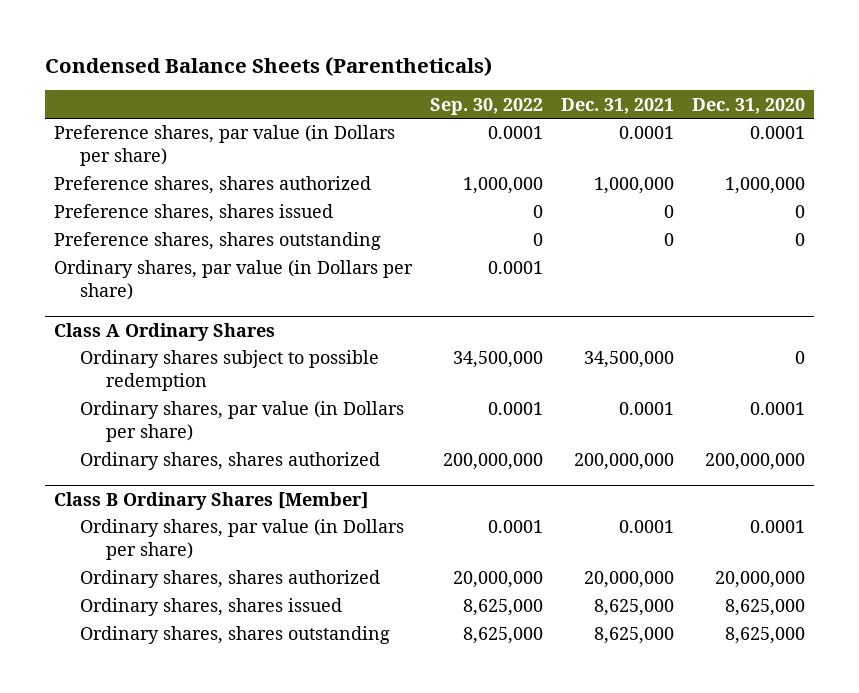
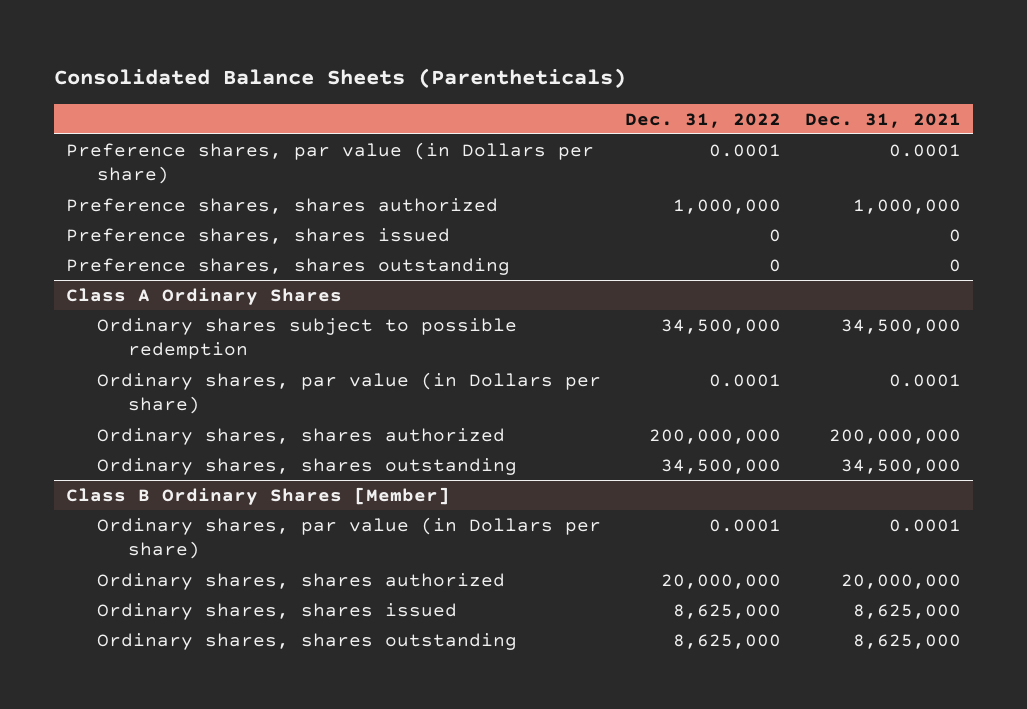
[44,56,492,76] Condensed Balance Sheets (Parentheticals) -> [53,68,626,89] Consolidated Balance Sheets (Parentheticals)
[429,97,543,115] Sep. 30, 2022 -> none
[691,97,805,114] Dec. 31, 2020 -> none
none -> [624,112,781,128] Dec. 31, 2022
[53,260,413,301] Ordinary shares, par value (in Dollars per share) -> none
none -> [96,457,517,475] Ordinary shares, shares outstanding

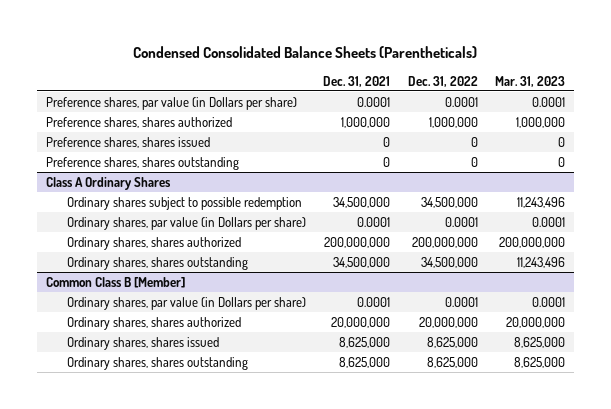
[53,68,626,89] Consolidated Balance Sheets (Parentheticals) -> [133,45,478,58] Condensed Consolidated Balance Sheets (Parentheticals)
none -> [494,75,565,87] Mar. 31, 2023
[65,486,450,505] Class B Ordinary Shares [Member] -> [46,276,186,288] Common Class B [Member]

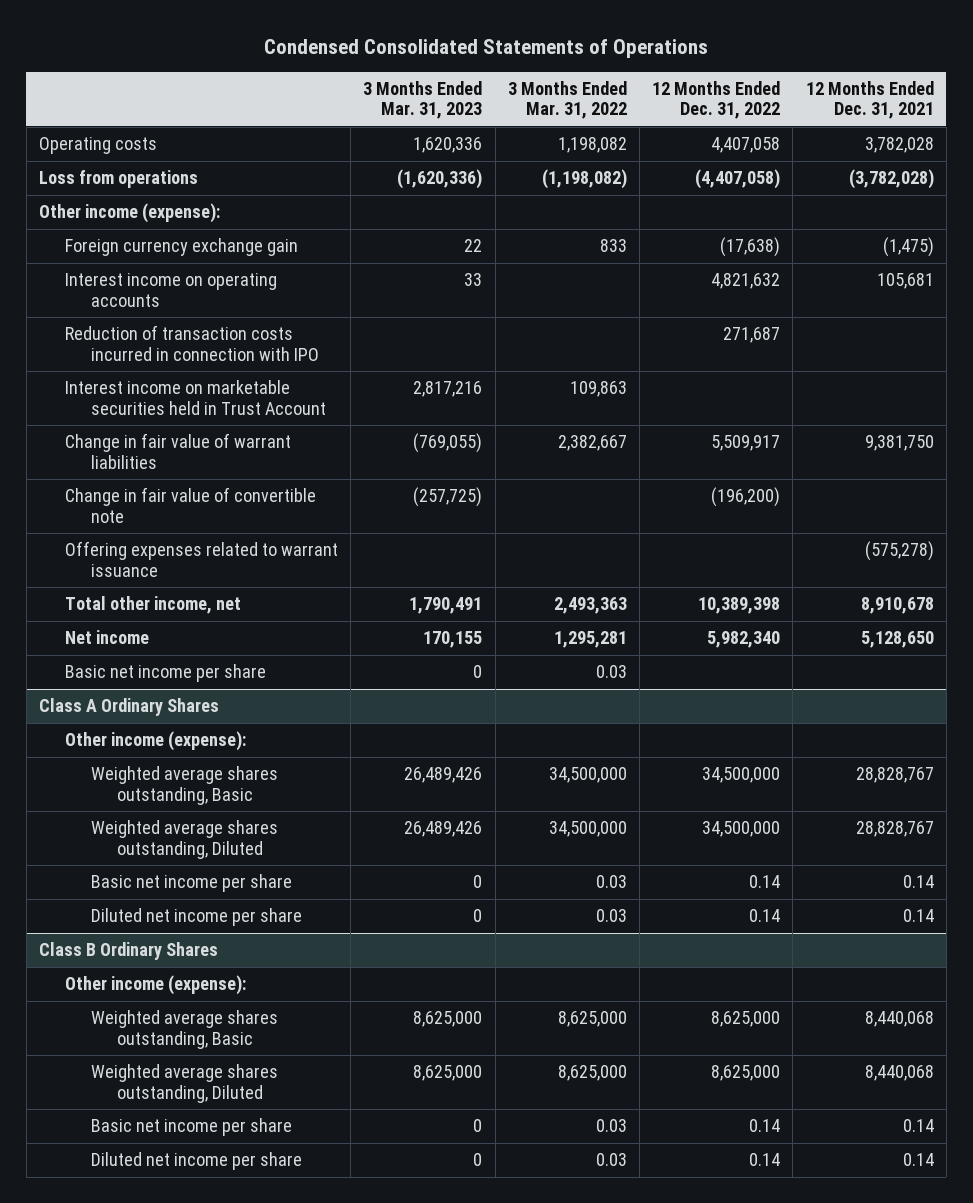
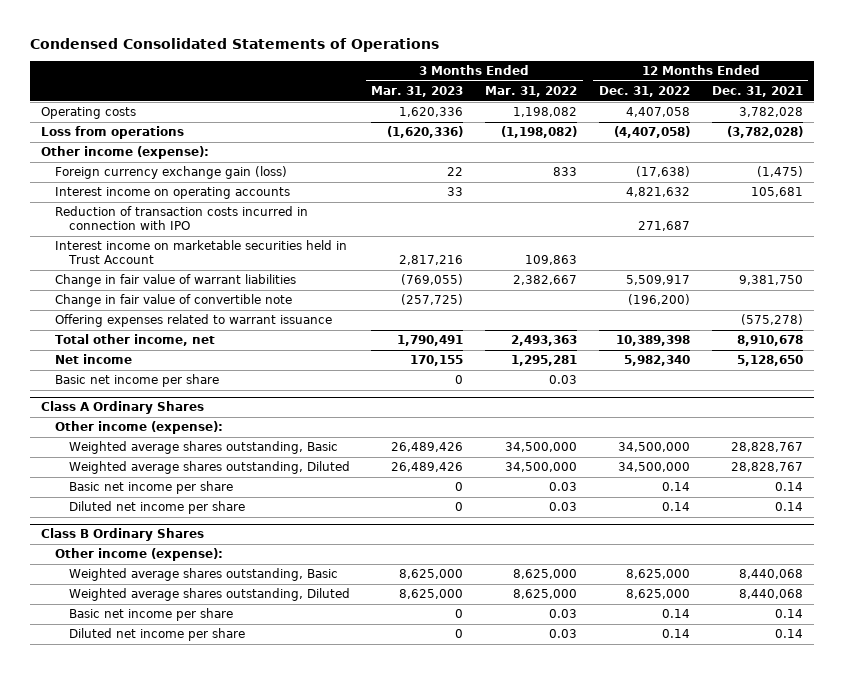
[65,238,299,257] Foreign currency exchange gain -> [54,166,287,180] Foreign currency exchange gain (loss)

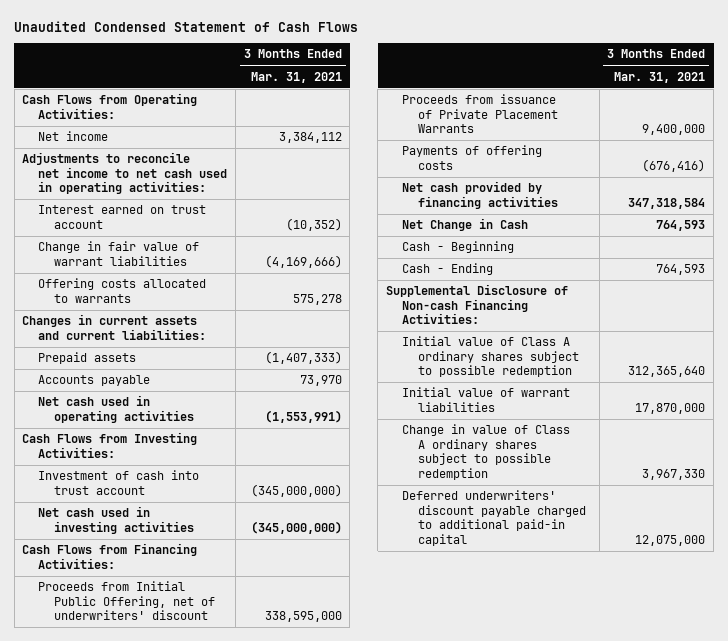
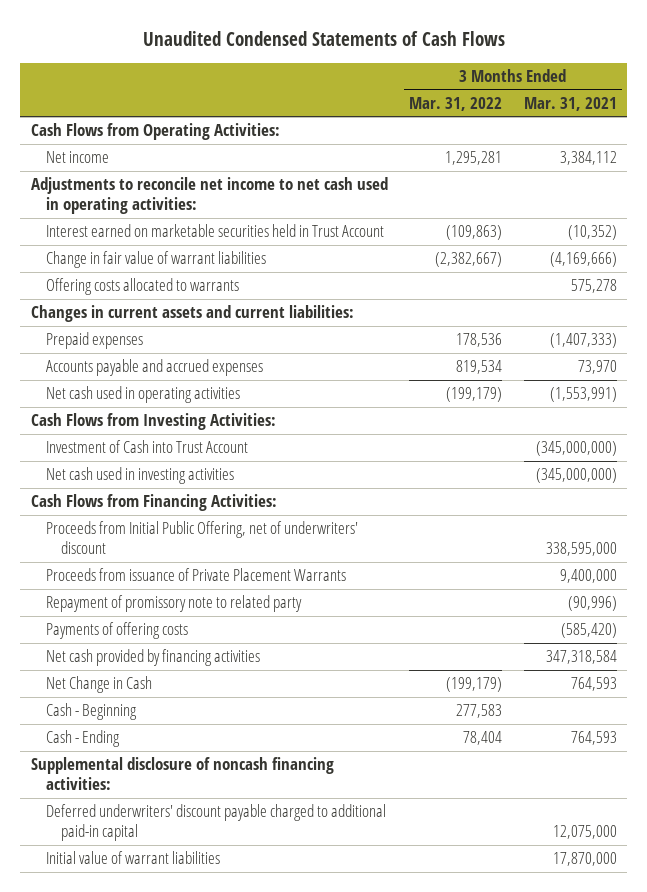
[14,20,359,32] Unaudited Condensed Statement of Cash Flows -> [142,31,505,47] Unaudited Condensed Statements of Cash Flows
none -> [409,96,503,111] Mar. 31, 2022
[38,205,207,229] Interest earned on trust account -> [45,224,384,238] Interest earned on marketable securities held in Trust Account
[38,352,137,365] Prepaid assets -> [45,332,143,350] Prepaid expenses
[38,375,151,387] Accounts payable -> [45,359,263,377] Accounts payable and accrued expenses
[38,470,200,495] Investment of cash into trust account -> [45,440,248,454] Investment of Cash into Trust Account
none -> [45,595,302,613] Repayment of promissory note to related party
[642,158,706,172] (676,416) -> [560,623,617,639] (585,420)
[402,336,580,378] Initial value of Class A ordinary shares subject to possible redemption -> none
[402,424,571,480] Change in value of Class A ordinary shares subject to possible redemption -> none
[386,284,569,325] Supplemental Disclosure of Non-cash Financing Activities: -> [30,757,334,791] Supplemental disclosure of noncash financing activities:
[402,387,571,412] Initial value of warrant liabilities -> [45,851,220,865] Initial value of warrant liabilities

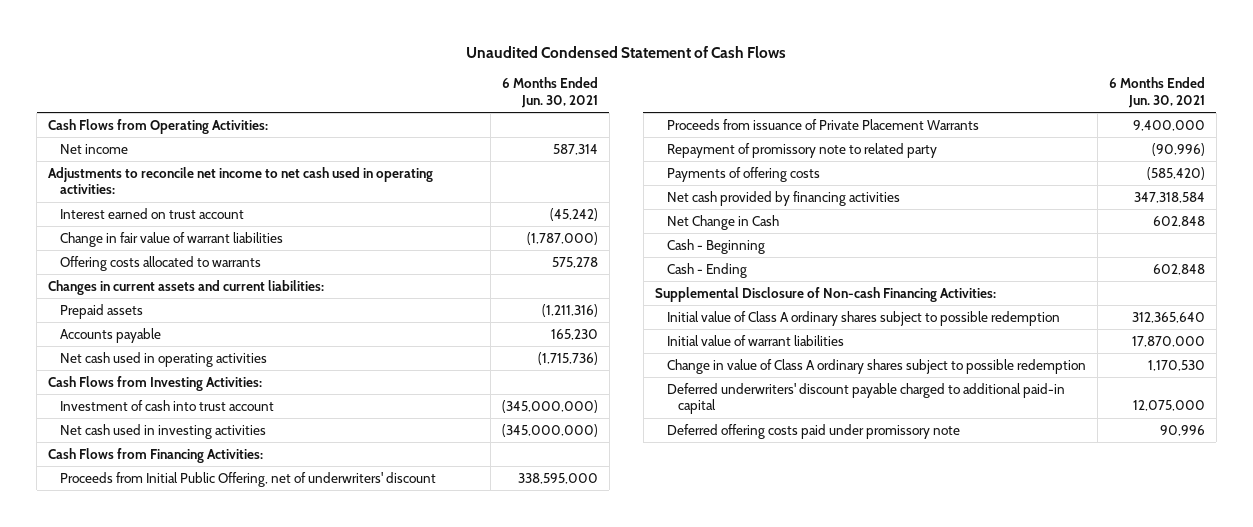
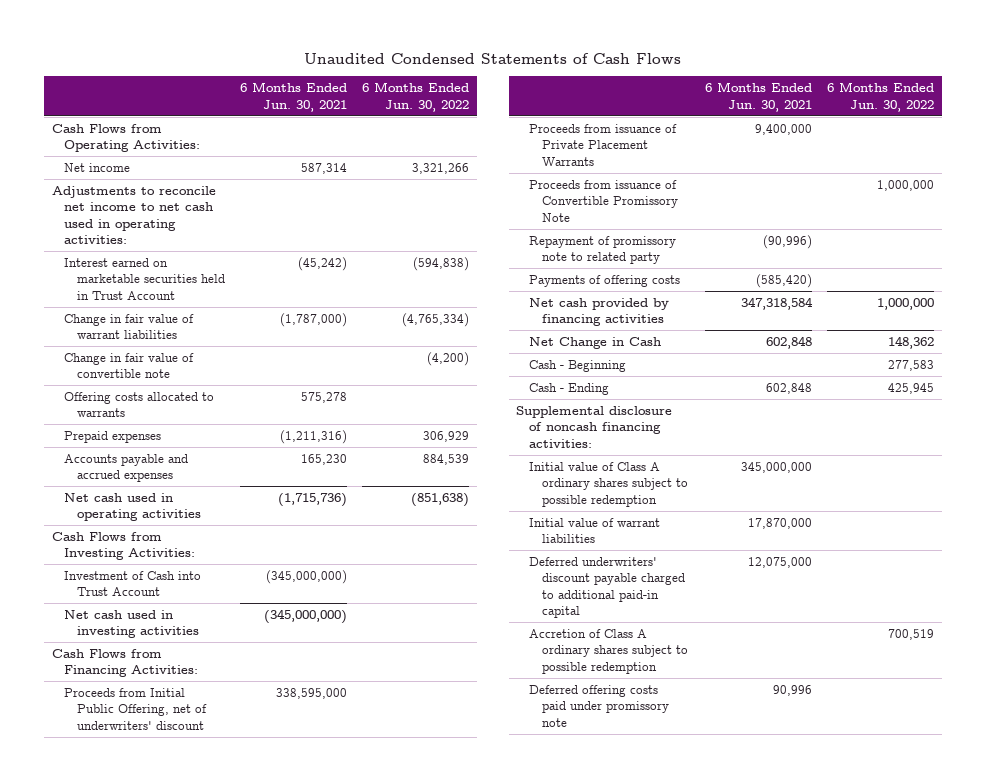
[466,45,787,58] Unaudited Condensed Statement of Cash Flows -> [303,52,681,64] Unaudited Condensed Statements of Cash Flows
none -> [362,82,470,112] 6 Months Ended Jun. 30, 2022
[59,207,244,219] Interest earned on trust account -> [64,257,226,300] Interest earned on marketable securities held in Trust Account
none -> [64,352,195,379] Change in fair value of convertible note
[48,279,325,295] Changes in current assets and current liabilities: -> none
[59,303,143,319] Prepaid assets -> [64,430,162,443] Prepaid expenses
[59,327,161,343] Accounts payable -> [64,453,189,483] Accounts payable and accrued expenses
[59,399,274,411] Investment of cash into trust account -> [64,570,202,597] Investment of Cash into Trust Account
none -> [528,179,678,222] Proceeds from issuance of Convertible Promissory Note
[655,286,997,302] Supplemental Disclosure of Non-cash Financing Activities: -> [516,405,673,448] Supplemental disclosure of noncash financing activities:
[1131,311,1205,323] 312,365,640 -> [740,461,812,473] 345,000,000
[666,358,1086,374] Change in value of Class A ordinary shares subject to possible redemption -> none
none -> [528,628,688,674] Accretion of Class A ordinary shares subject to possible redemption

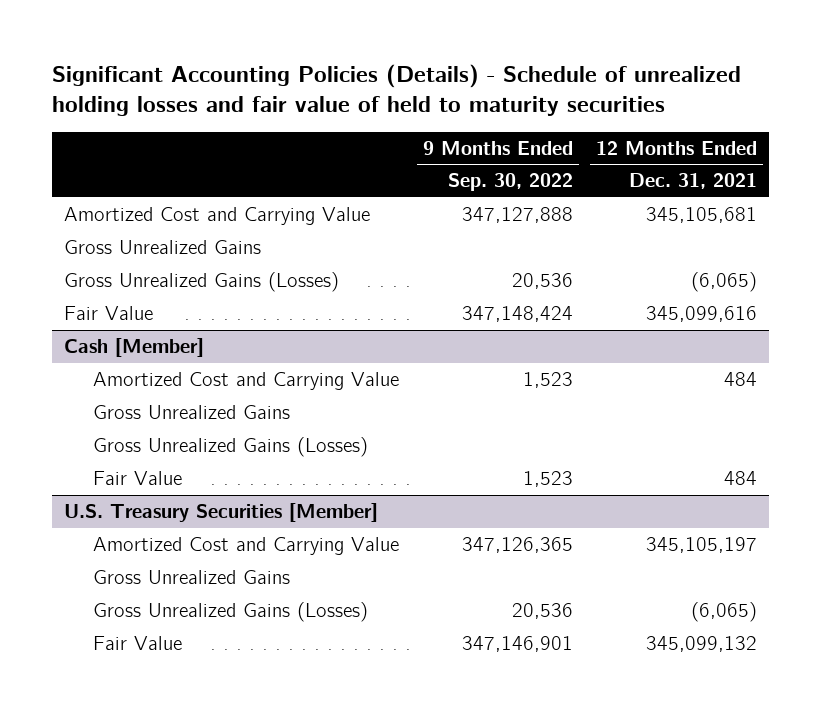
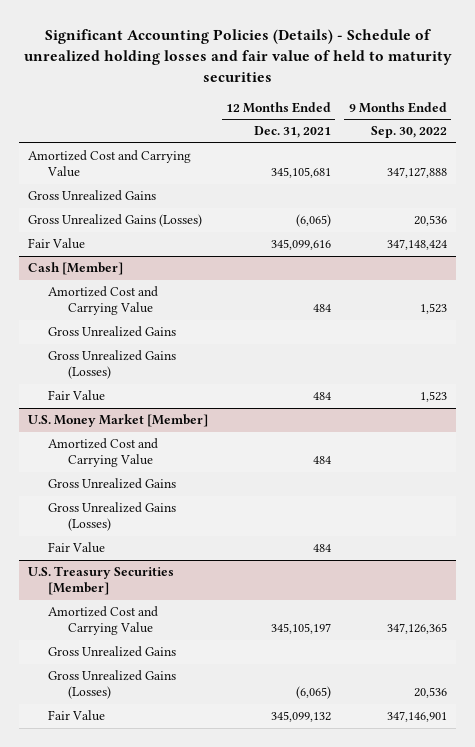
none -> [28,414,209,428] U.S. Money Market [Member]
none -> [48,438,159,468] Amortized Cost and Carrying Value
none -> [48,478,177,490] Gross Unrealized Gains
none -> [48,502,177,532] Gross Unrealized Gains (Losses)
none -> [48,542,106,554] Fair Value

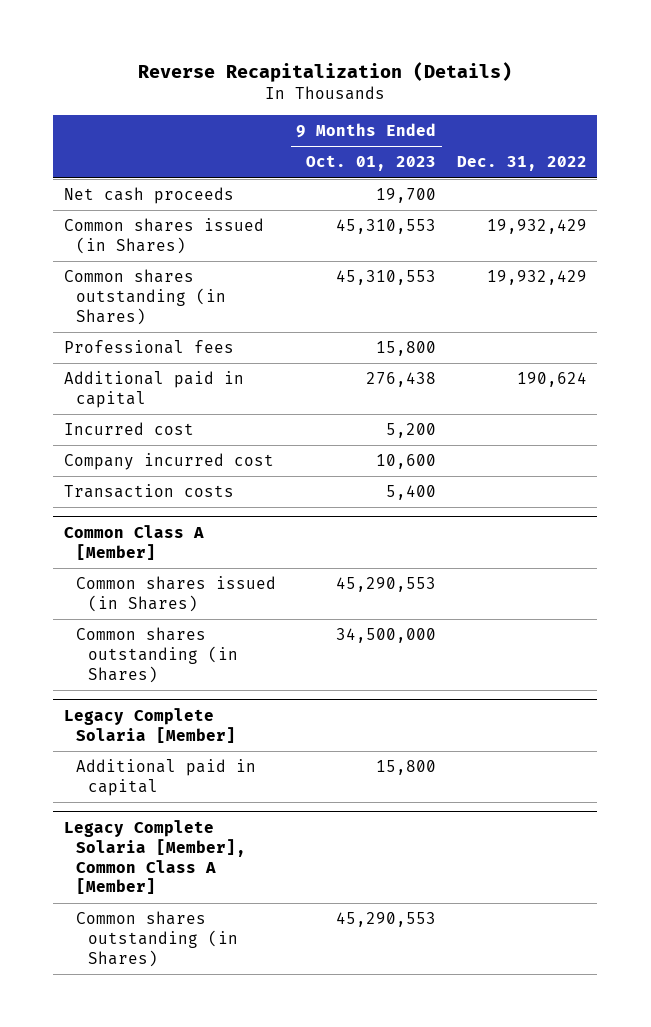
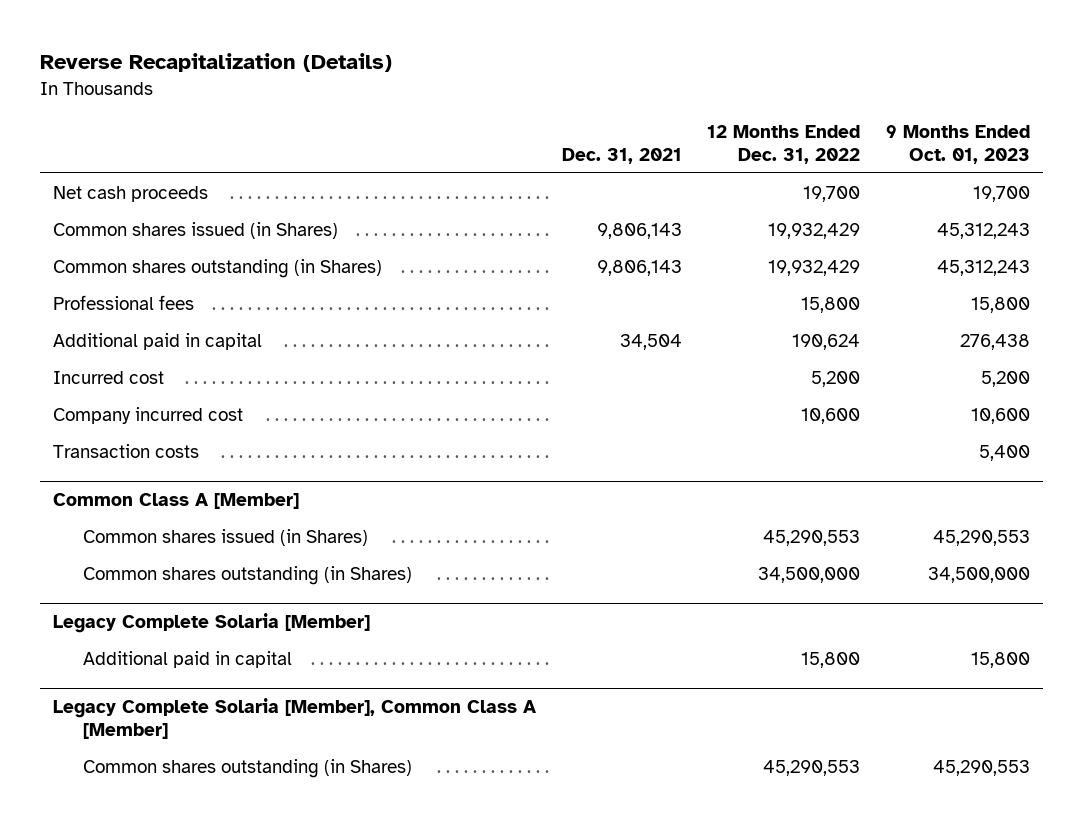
[456,156,587,172] Dec. 31, 2022 -> none
none -> [561,147,682,164] Dec. 31, 2021
none -> [707,125,861,164] 12 Months Ended Dec. 31, 2022
[336,219,437,235] 45,310,553 -> [937,222,1031,239] 45,312,243
[336,270,437,286] 45,310,553 -> [937,259,1031,276] 45,312,243

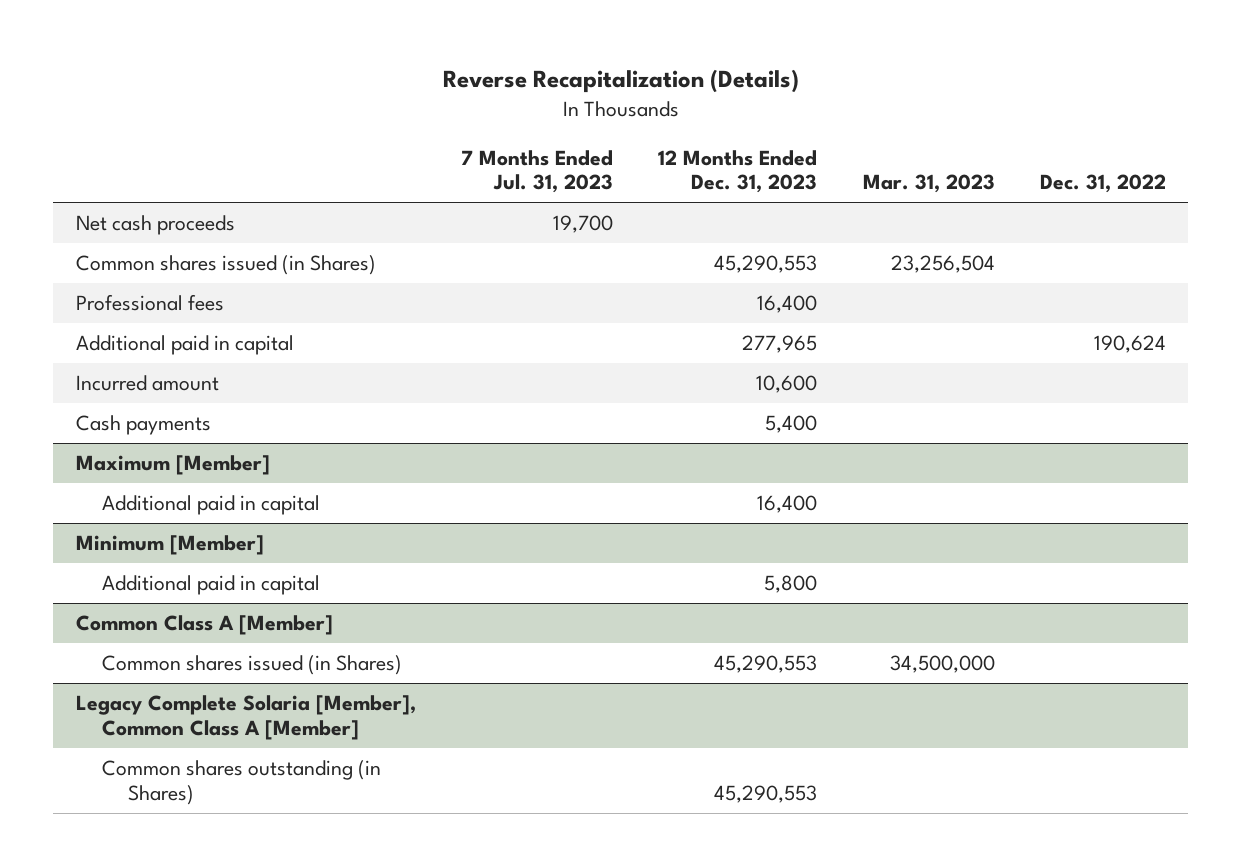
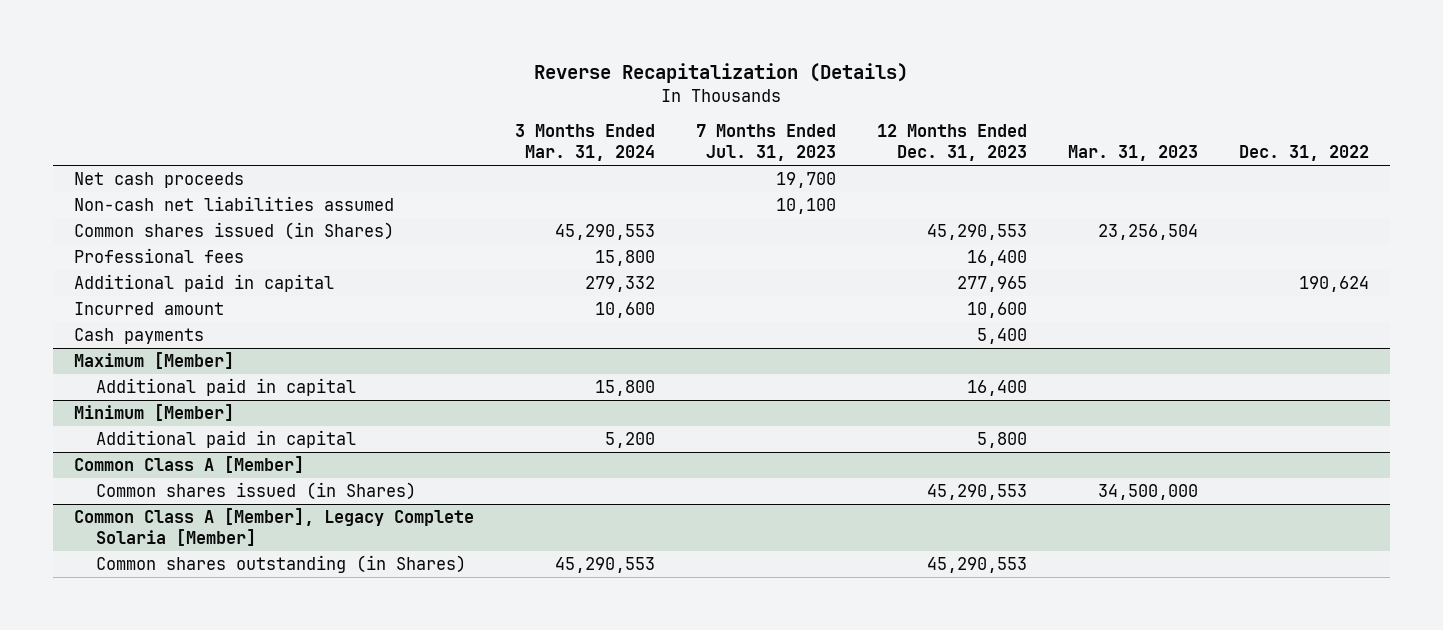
none -> [514,124,655,162] 3 Months Ended Mar. 31, 2024
none -> [73,196,394,212] Non-cash net liabilities assumed
[76,695,417,741] Legacy Complete Solaria [Member], Common Class A [Member] -> [73,508,474,546] Common Class A [Member], Legacy Complete Solaria [Member]

